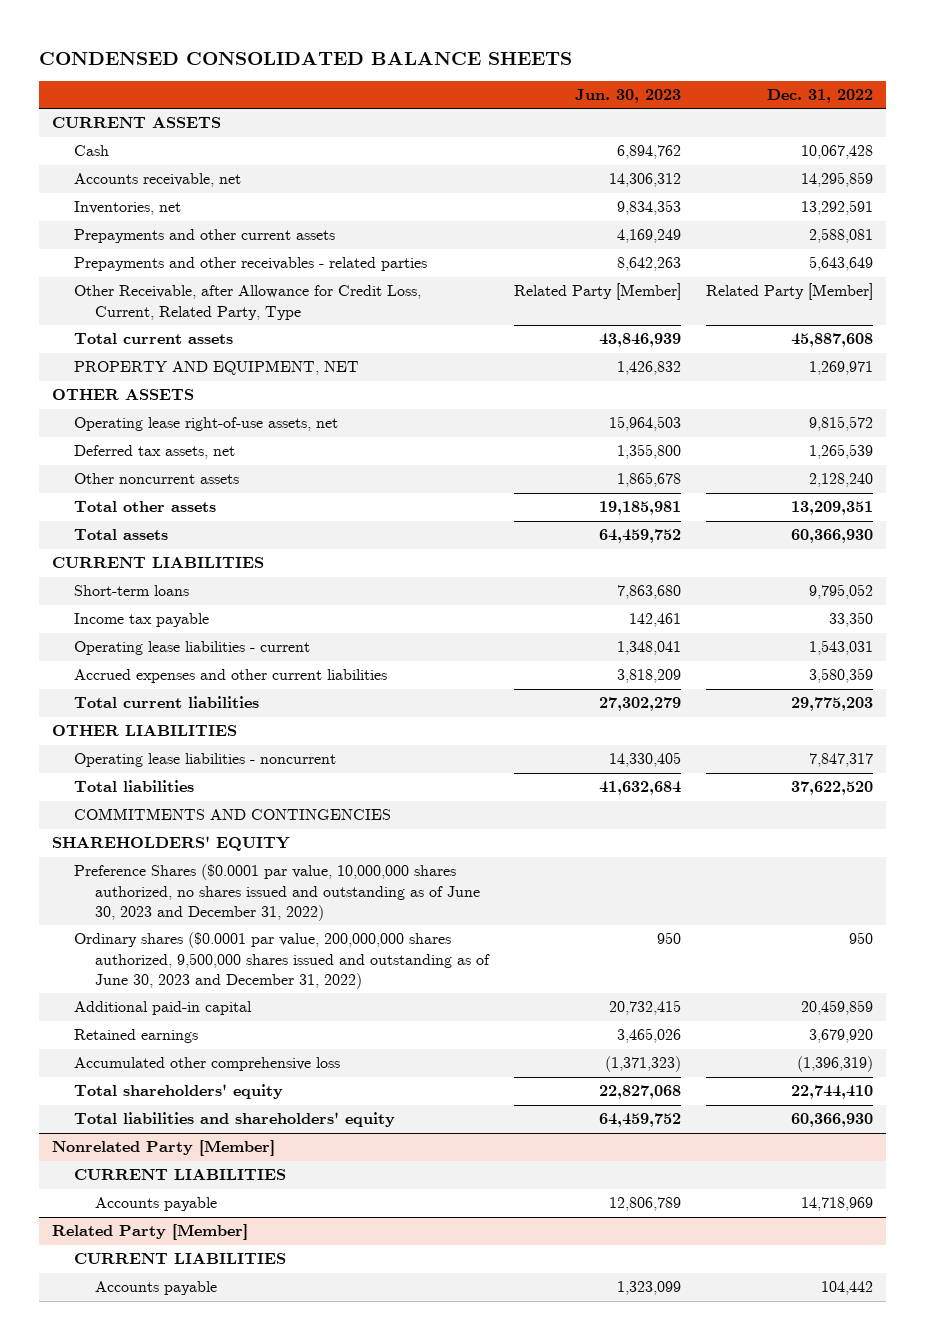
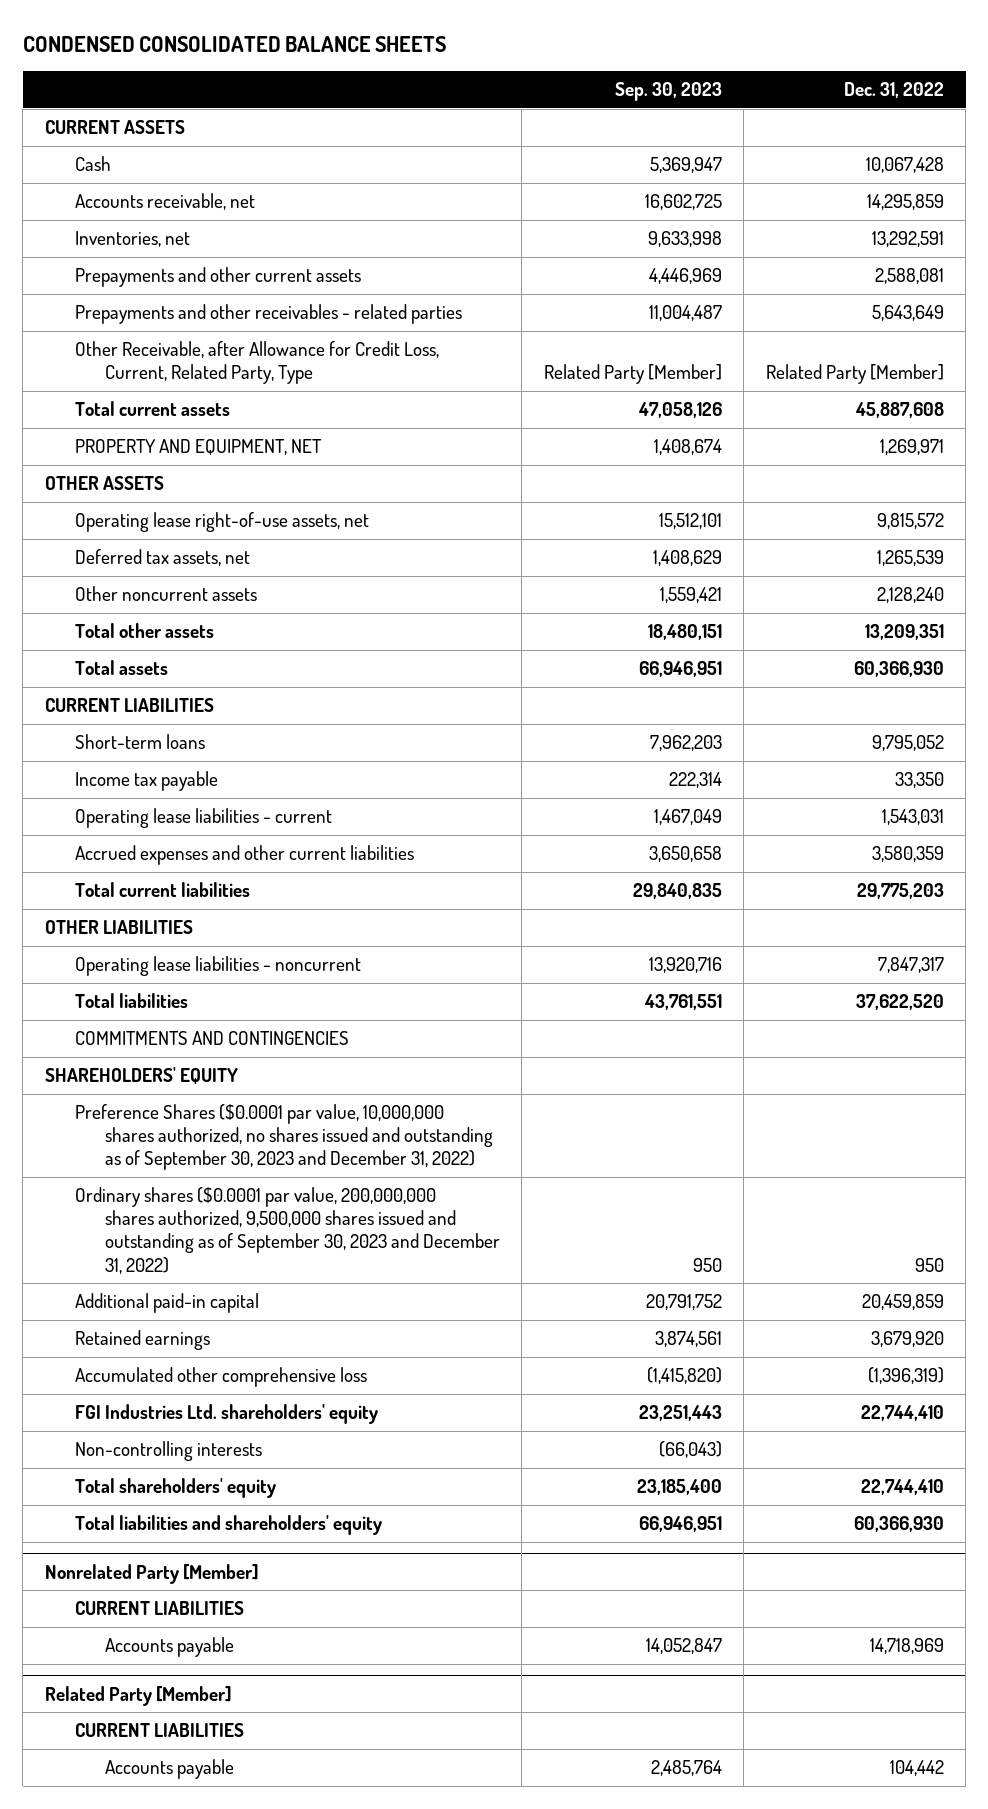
[575,89,682,104] Jun. 30, 2023 -> none
none -> [614,82,722,102] Sep. 30, 2023
[73,864,481,922] Preference Shares ($0.0001 par value, 10,000,000 shares authorized, no shares issued and outstanding as of June 30, 2023 and December 31, 2022) -> [74,1104,493,1171] Preference Shares ($0.0001 par value, 10,000,000 shares authorized, no shares issued and outstanding as of September 30, 2023 and December 31, 2022)
[73,932,491,990] Ordinary shares ($0.0001 par value, 200,000,000 shares authorized, 9,500,000 shares issued and outstanding as of June 30, 2023 and December 31, 2022) -> [74,1187,500,1274] Ordinary shares ($0.0001 par value, 200,000,000 shares authorized, 9,500,000 shares issued and outstanding as of September 30, 2023 and December 31, 2022)
none -> [74,1404,378,1425] FGI Industries Ltd. shareholders' equity
none -> [74,1441,262,1462] Non-controlling interests

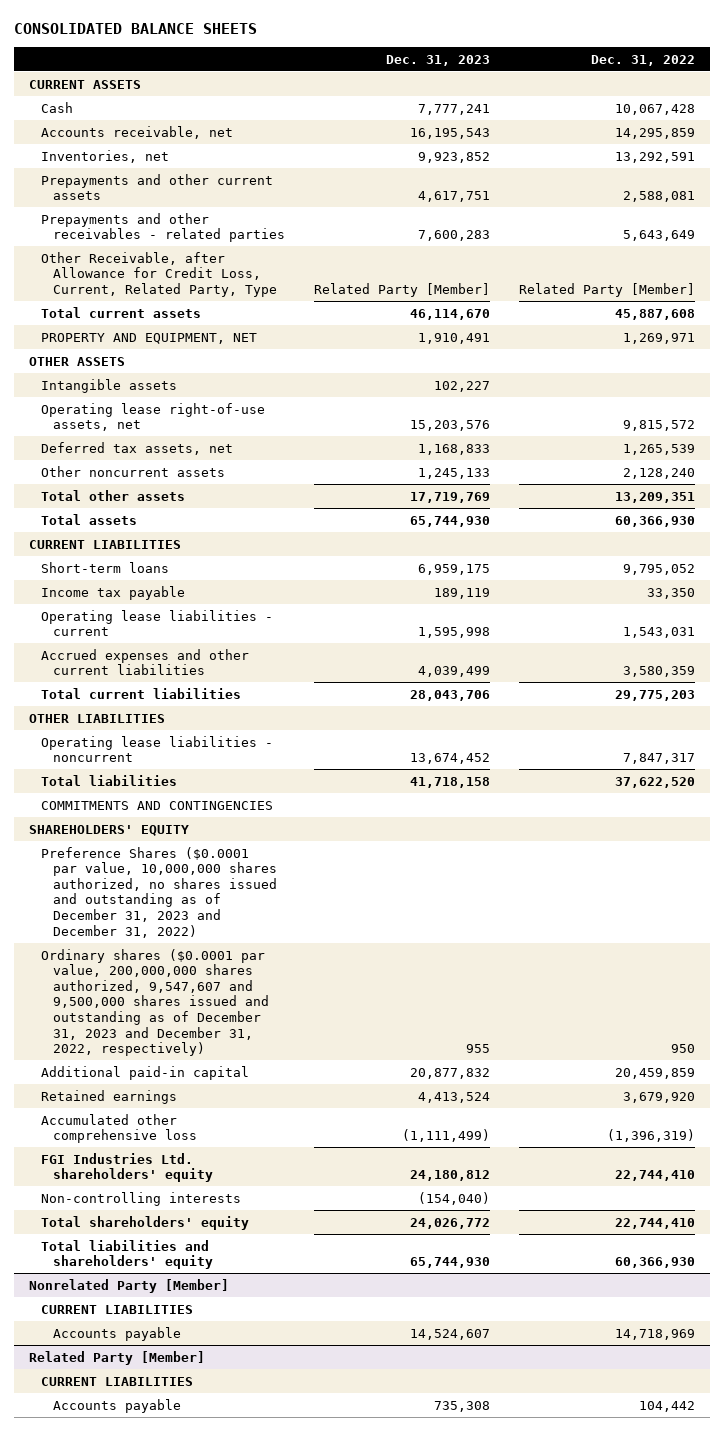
[22,36,446,53] CONDENSED CONSOLIDATED BALANCE SHEETS -> [14,23,258,35] CONSOLIDATED BALANCE SHEETS
[614,82,722,102] Sep. 30, 2023 -> none
none -> [386,54,491,66] Dec. 31, 2023
none -> [40,378,177,393] Intangible assets
[74,1104,493,1171] Preference Shares ($0.0001 par value, 10,000,000 shares authorized, no shares issued and outstanding as of September 30, 2023 and December 31, 2022) -> [40,846,277,938] Preference Shares ($0.0001 par value, 10,000,000 shares authorized, no shares issued and outstanding as of December 31, 2023 and December 31, 2022)
[74,1187,500,1274] Ordinary shares ($0.0001 par value, 200,000,000 shares authorized, 9,500,000 shares issued and outstanding as of September 30, 2023 and December 31, 2022) -> [40,948,269,1057] Ordinary shares ($0.0001 par value, 200,000,000 shares authorized, 9,547,607 and 9,500,000 shares issued and outstanding as of December 31, 2023 and December 31, 2022, respectively)

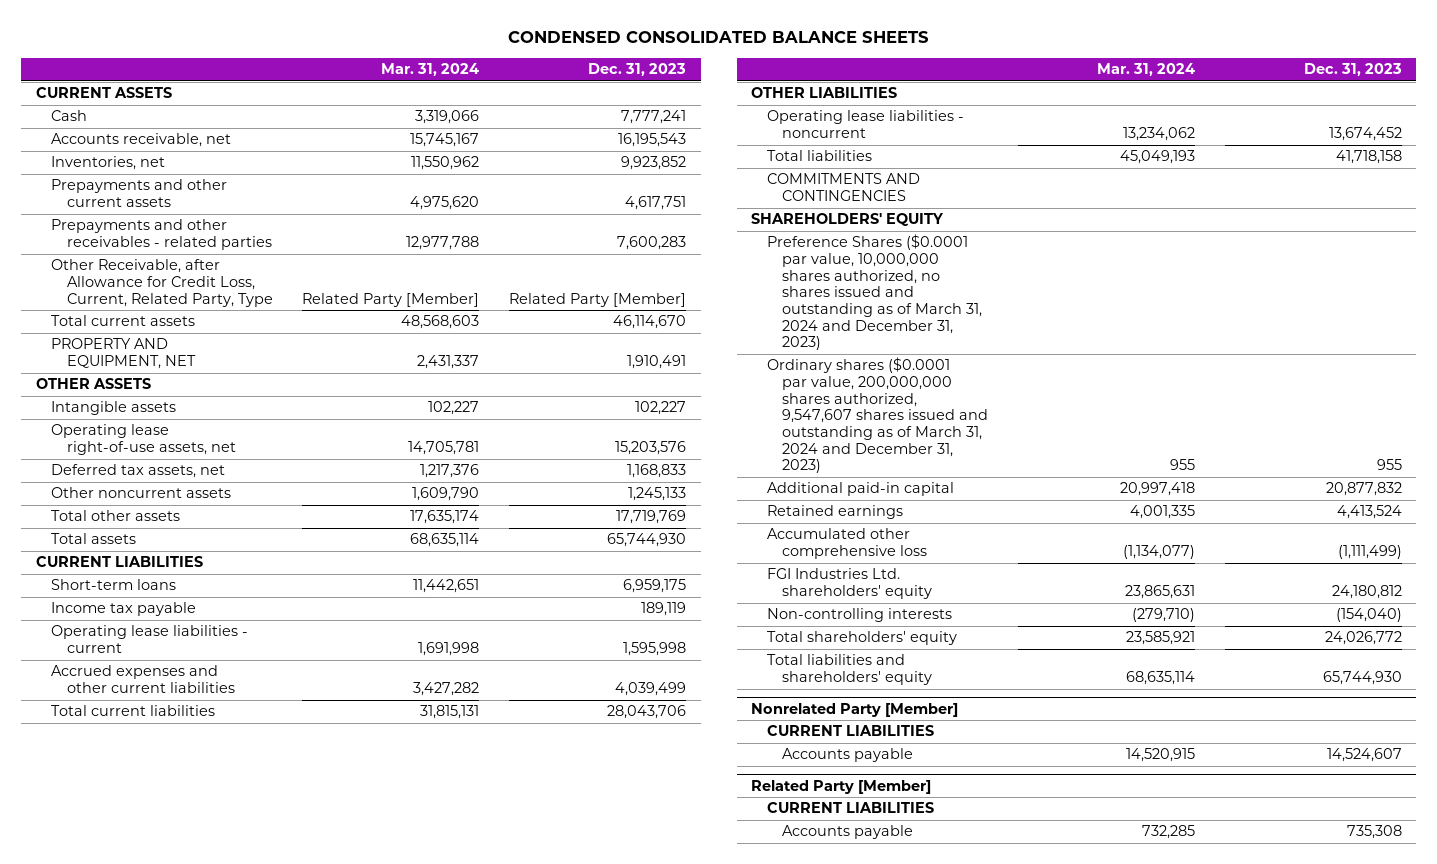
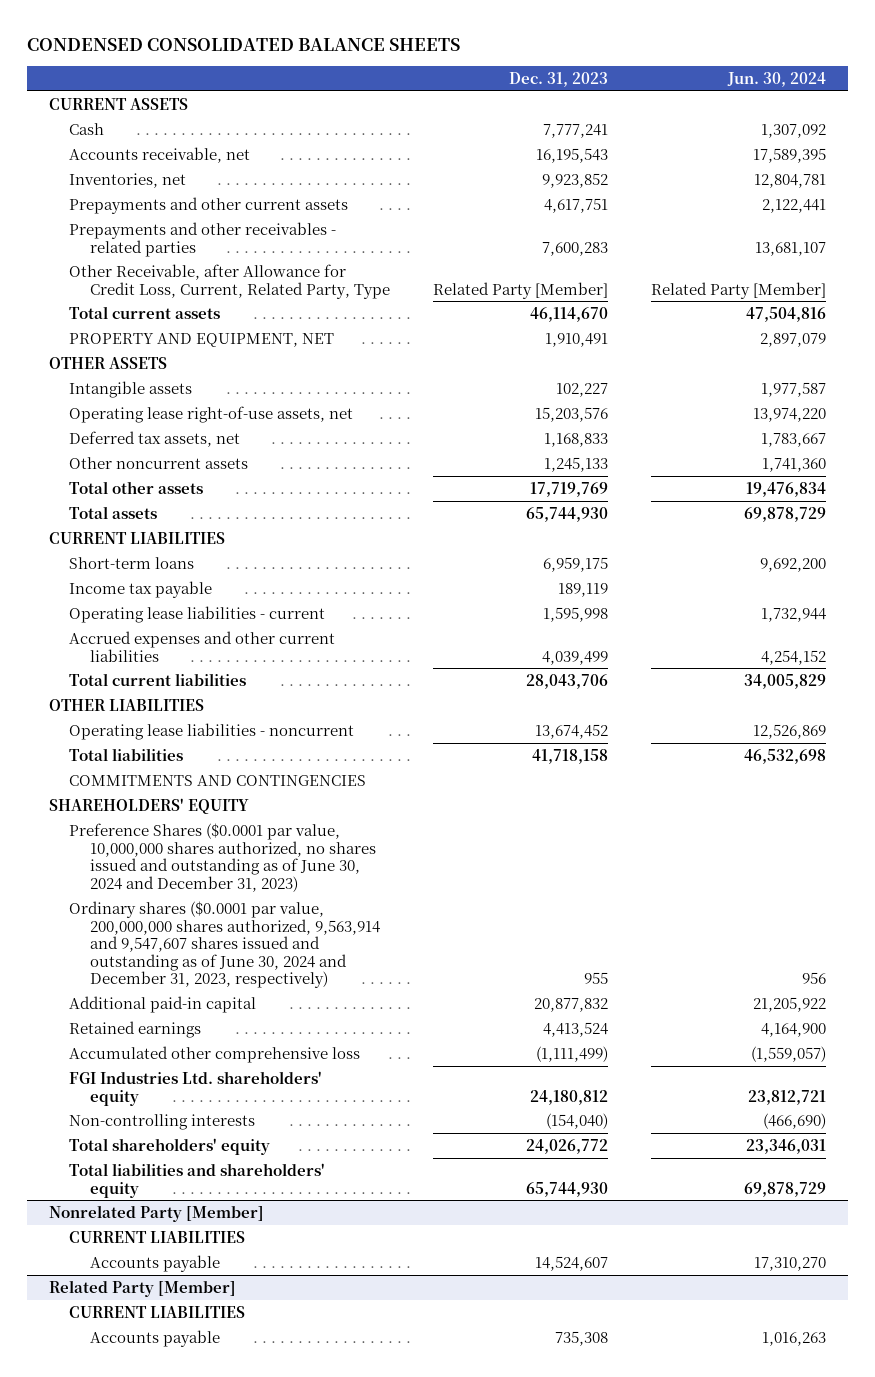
[381,63,480,77] Mar. 31, 2024 -> none
none -> [727,71,827,87] Jun. 30, 2024
[766,234,983,351] Preference Shares ($0.0001 par value, 10,000,000 shares authorized, no shares issued and outstanding as of March 31, 2024 and December 31, 2023) -> [69,822,376,892] Preference Shares ($0.0001 par value, 10,000,000 shares authorized, no shares issued and outstanding as of June 30, 2024 and December 31, 2023)
[766,357,989,474] Ordinary shares ($0.0001 par value, 200,000,000 shares authorized, 9,547,607 shares issued and outstanding as of March 31, 2024 and December 31, 2023) -> [69,900,380,989] Ordinary shares ($0.0001 par value, 200,000,000 shares authorized, 9,563,914 and 9,547,607 shares issued and outstanding as of June 30, 2024 and December 31, 2023, respectively)

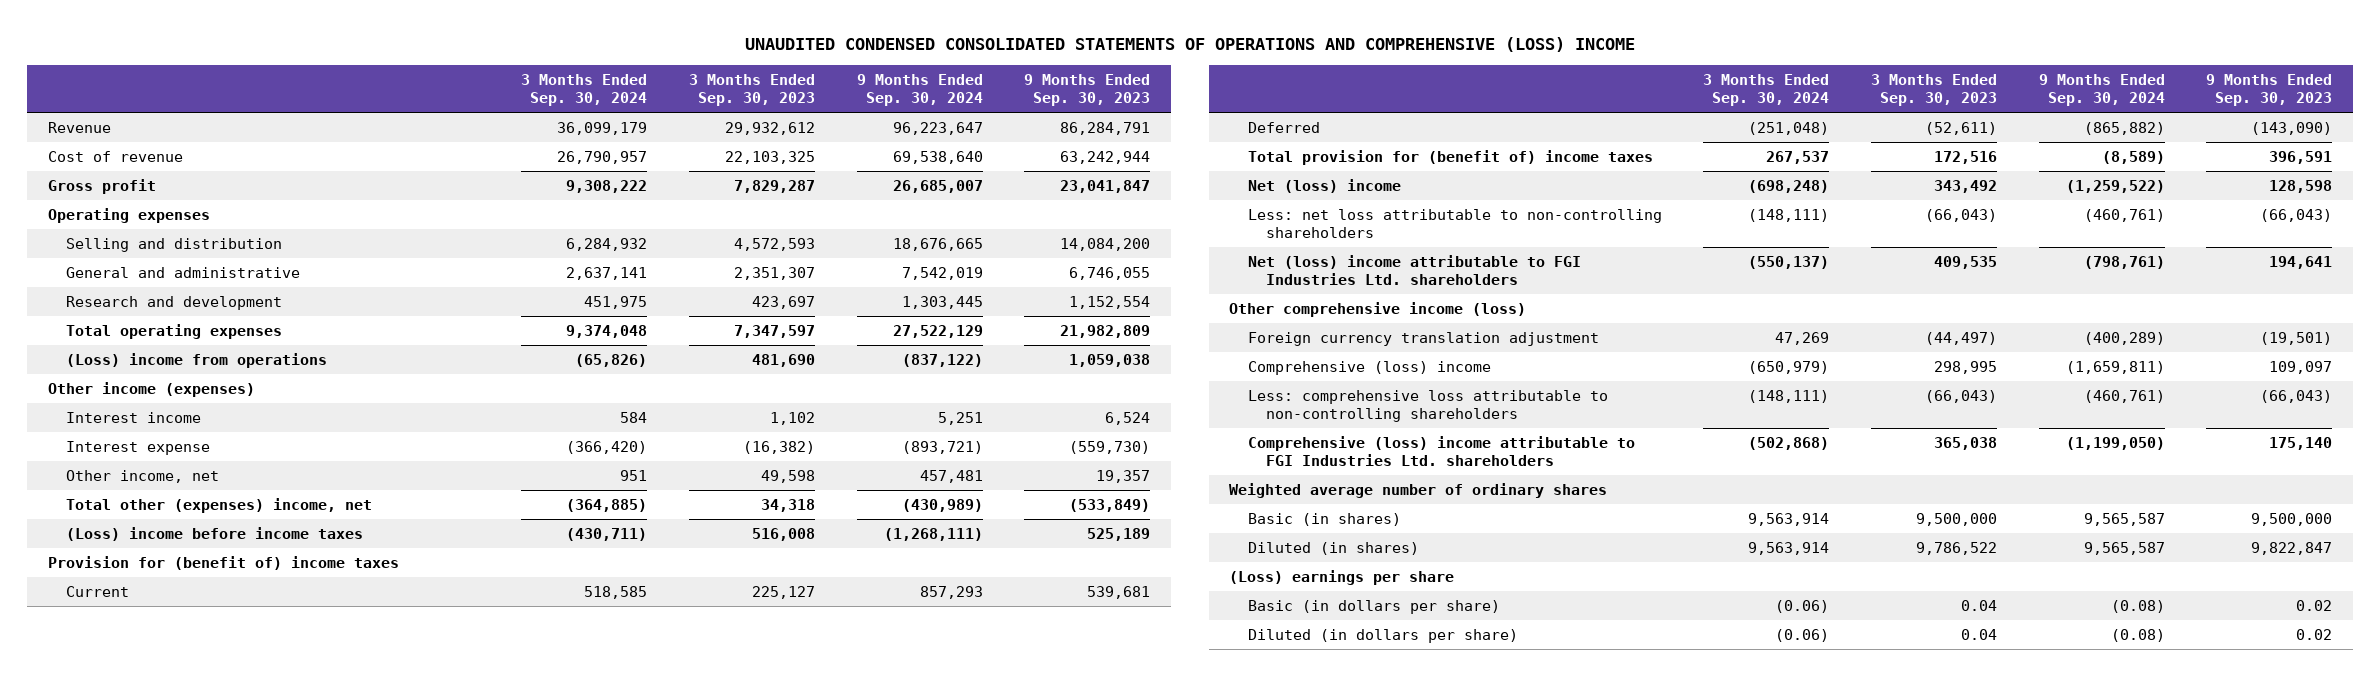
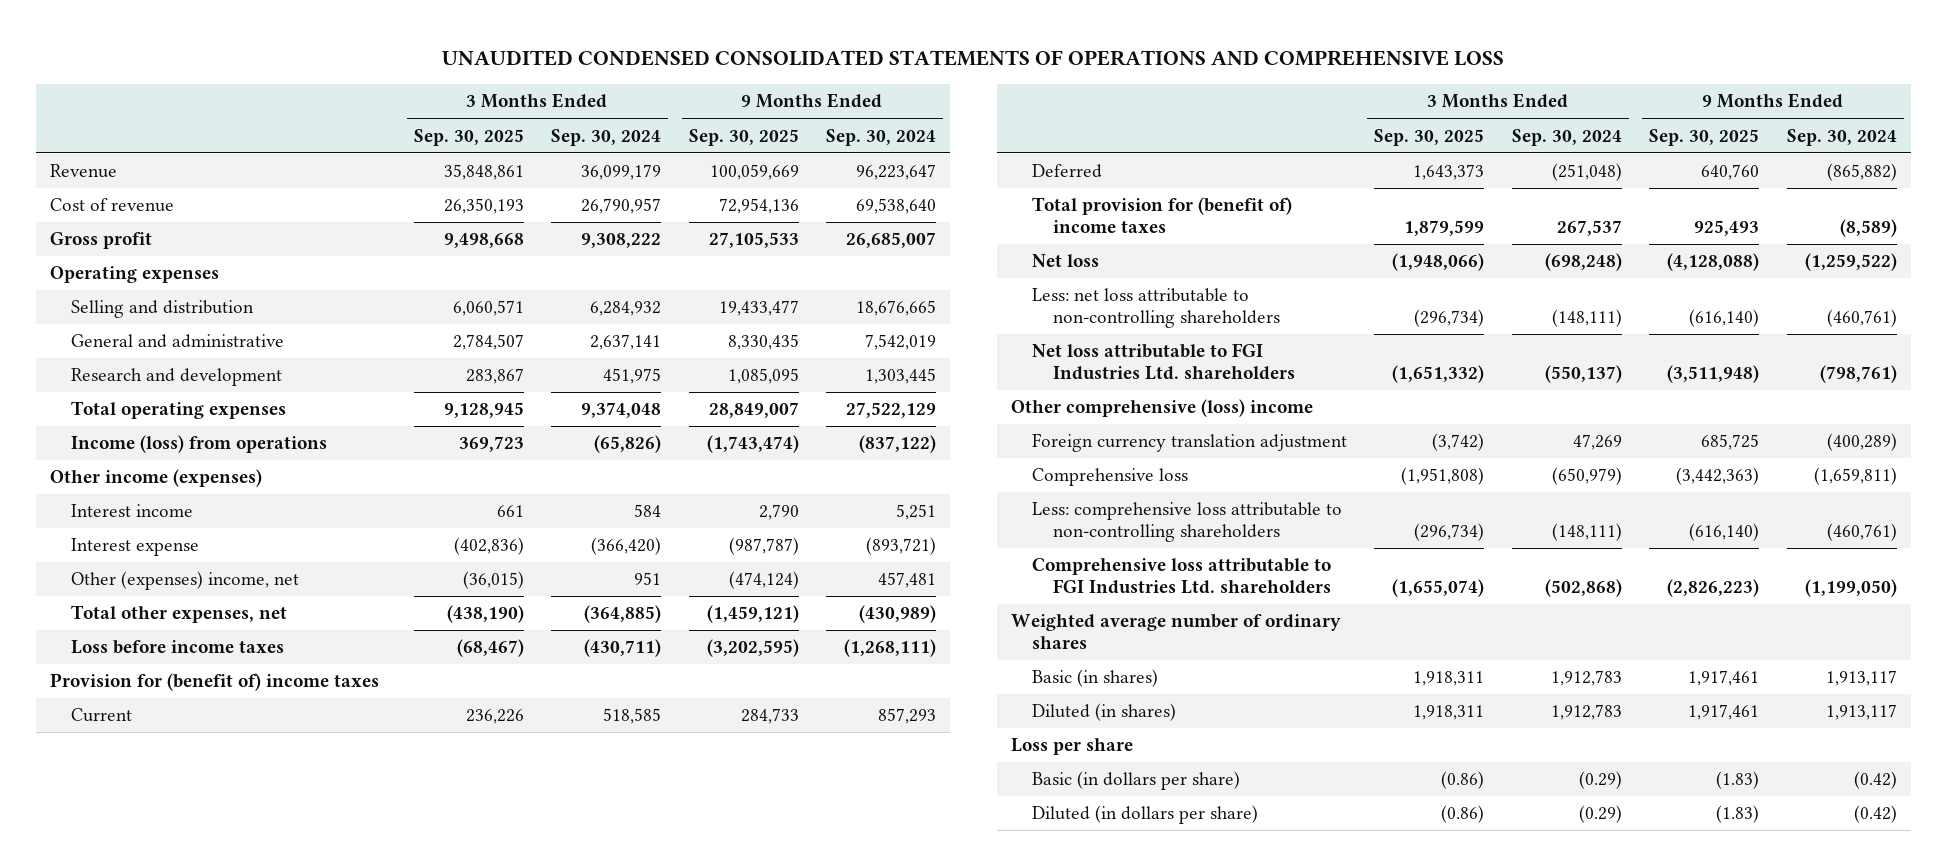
[744,37,1635,53] UNAUDITED CONDENSED CONSOLIDATED STATEMENTS OF OPERATIONS AND COMPREHENSIVE (LOSS) INCOME -> [442,50,1505,67] UNAUDITED CONDENSED CONSOLIDATED STATEMENTS OF OPERATIONS AND COMPREHENSIVE LOSS
[689,74,816,106] 3 Months Ended Sep. 30, 2023 -> none
[1024,74,1151,106] 9 Months Ended Sep. 30, 2023 -> none
none -> [413,128,524,146] Sep. 30, 2025
none -> [688,128,799,146] Sep. 30, 2025
[65,353,327,369] (Loss) income from operations -> [71,435,328,454] Income (loss) from operations
[65,470,219,484] Other income, net -> [71,571,300,591] Other (expenses) income, net
[65,498,372,514] Total other (expenses) income, net -> [71,605,288,624] Total other expenses, net
[65,527,363,542] (Loss) income before income taxes -> [71,640,285,655] Loss before income taxes
[1247,179,1401,194] Net (loss) income -> [1031,254,1099,268] Net loss
[1247,255,1581,285] Net (loss) income attributable to FGI Industries Ltd. shareholders -> [1031,343,1295,381] Net loss attributable to FGI Industries Ltd. shareholders
[1229,302,1527,318] Other comprehensive income (loss) -> [1010,399,1313,418] Other comprehensive (loss) income
[1247,361,1491,376] Comprehensive (loss) income -> [1031,468,1188,487] Comprehensive loss
[1247,436,1635,466] Comprehensive (loss) income attributable to FGI Industries Ltd. shareholders -> [1031,558,1331,595] Comprehensive loss attributable to FGI Industries Ltd. shareholders
[1748,513,1830,527] 9,563,914 -> [1550,670,1622,687] 1,912,783
[2083,513,2165,527] 9,565,587 -> [1825,670,1897,687] 1,913,117
[1748,542,1830,556] 9,563,914 -> [1550,704,1622,721] 1,912,783
[2083,542,2165,556] 9,565,587 -> [1825,704,1897,721] 1,913,117
[1229,570,1455,586] (Loss) earnings per share -> [1010,738,1133,756] Loss per share
[1775,600,1830,614] (0.06) -> [1578,771,1622,790] (0.29)
[2110,600,2165,614] (0.08) -> [1853,771,1897,790] (0.42)
[1775,629,1830,643] (0.06) -> [1578,805,1622,824] (0.29)
[2110,629,2165,643] (0.08) -> [1853,805,1897,824] (0.42)

